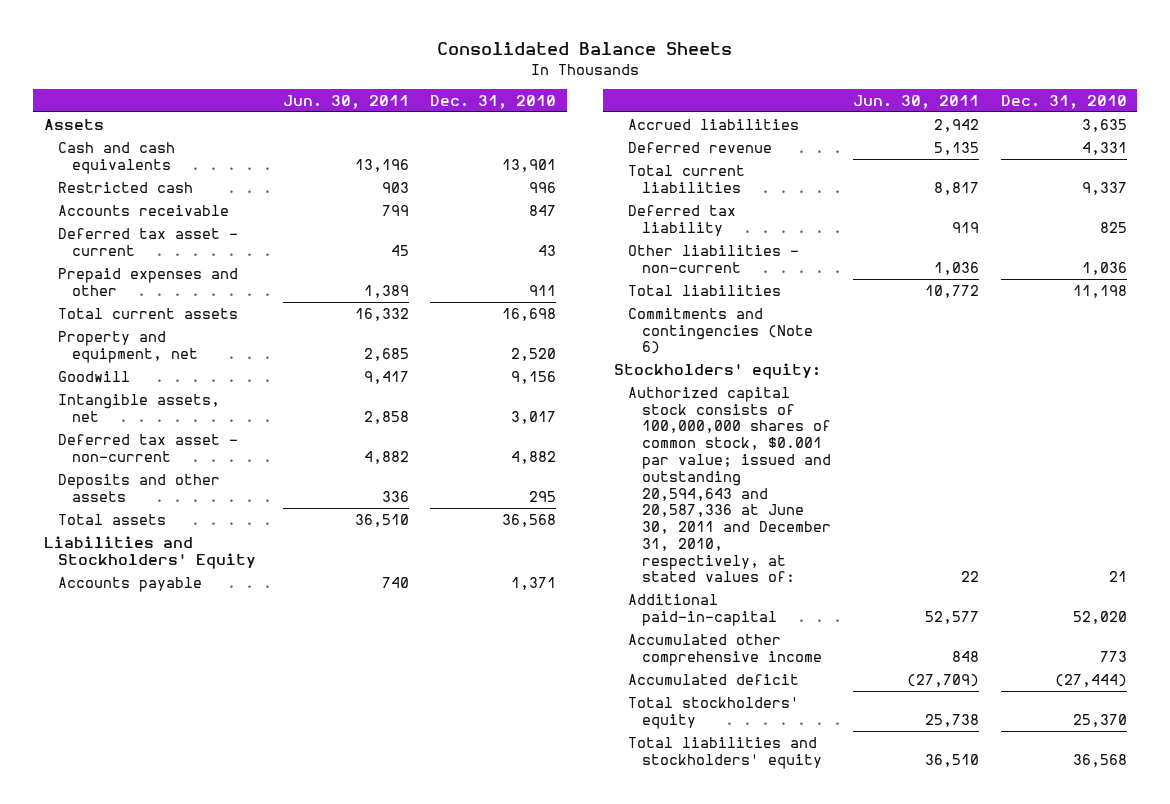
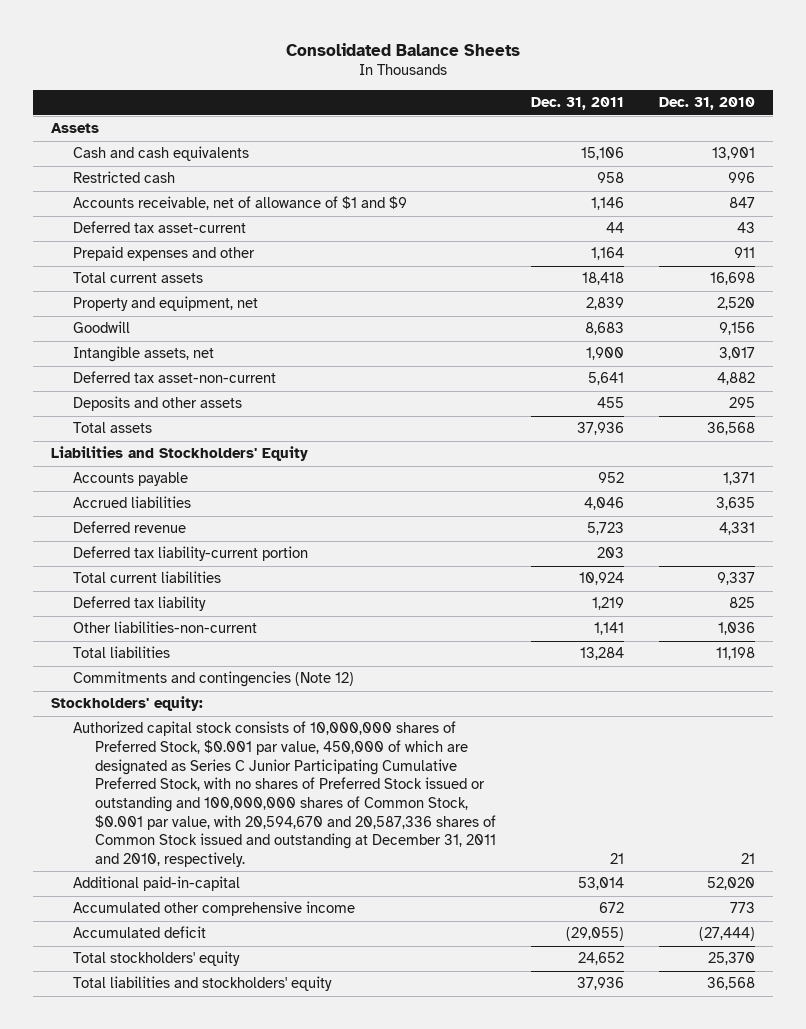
[282,94,409,109] Jun. 30, 2011 -> none
none -> [530,97,624,111] Dec. 31, 2011
[57,204,229,216] Accounts receivable -> [72,196,407,211] Accounts receivable, net of allowance of $1 and $9
[57,227,238,256] Deferred tax asset - current -> [72,221,246,234] Deferred tax asset-current
[57,433,238,462] Deferred tax asset - non-current -> [72,371,276,384] Deferred tax asset-non-current
none -> [72,546,308,562] Deferred tax liability-current portion
[628,244,800,273] Other liabilities - non-current -> [72,621,257,634] Other liabilities-non-current
[628,307,814,355] Commitments and contingencies (Note 6) -> [72,671,354,688] Commitments and contingencies (Note 12)
[628,386,832,583] Authorized capital stock consists of 100,000,000 shares of common stock, $0.001 par value; issued and outstanding 20,594,643 and 20,587,336 at June 30, 2011 and December 31, 2010, respectively, at stated values of: -> [72,721,496,867] Authorized capital stock consists of 10,000,000 shares of Preferred Stock, $0.001 par value, 450,000 of which are designated as Series C Junior Participating Cumulative Preferred Stock, with no shares of Preferred Stock issued or outstanding and 100,000,000 shares of Common Stock, $0.001 par value, with 20,594,670 and 20,587,336 shares of Common Stock issued and outstanding at December 31, 2011 and 2010, respectively.

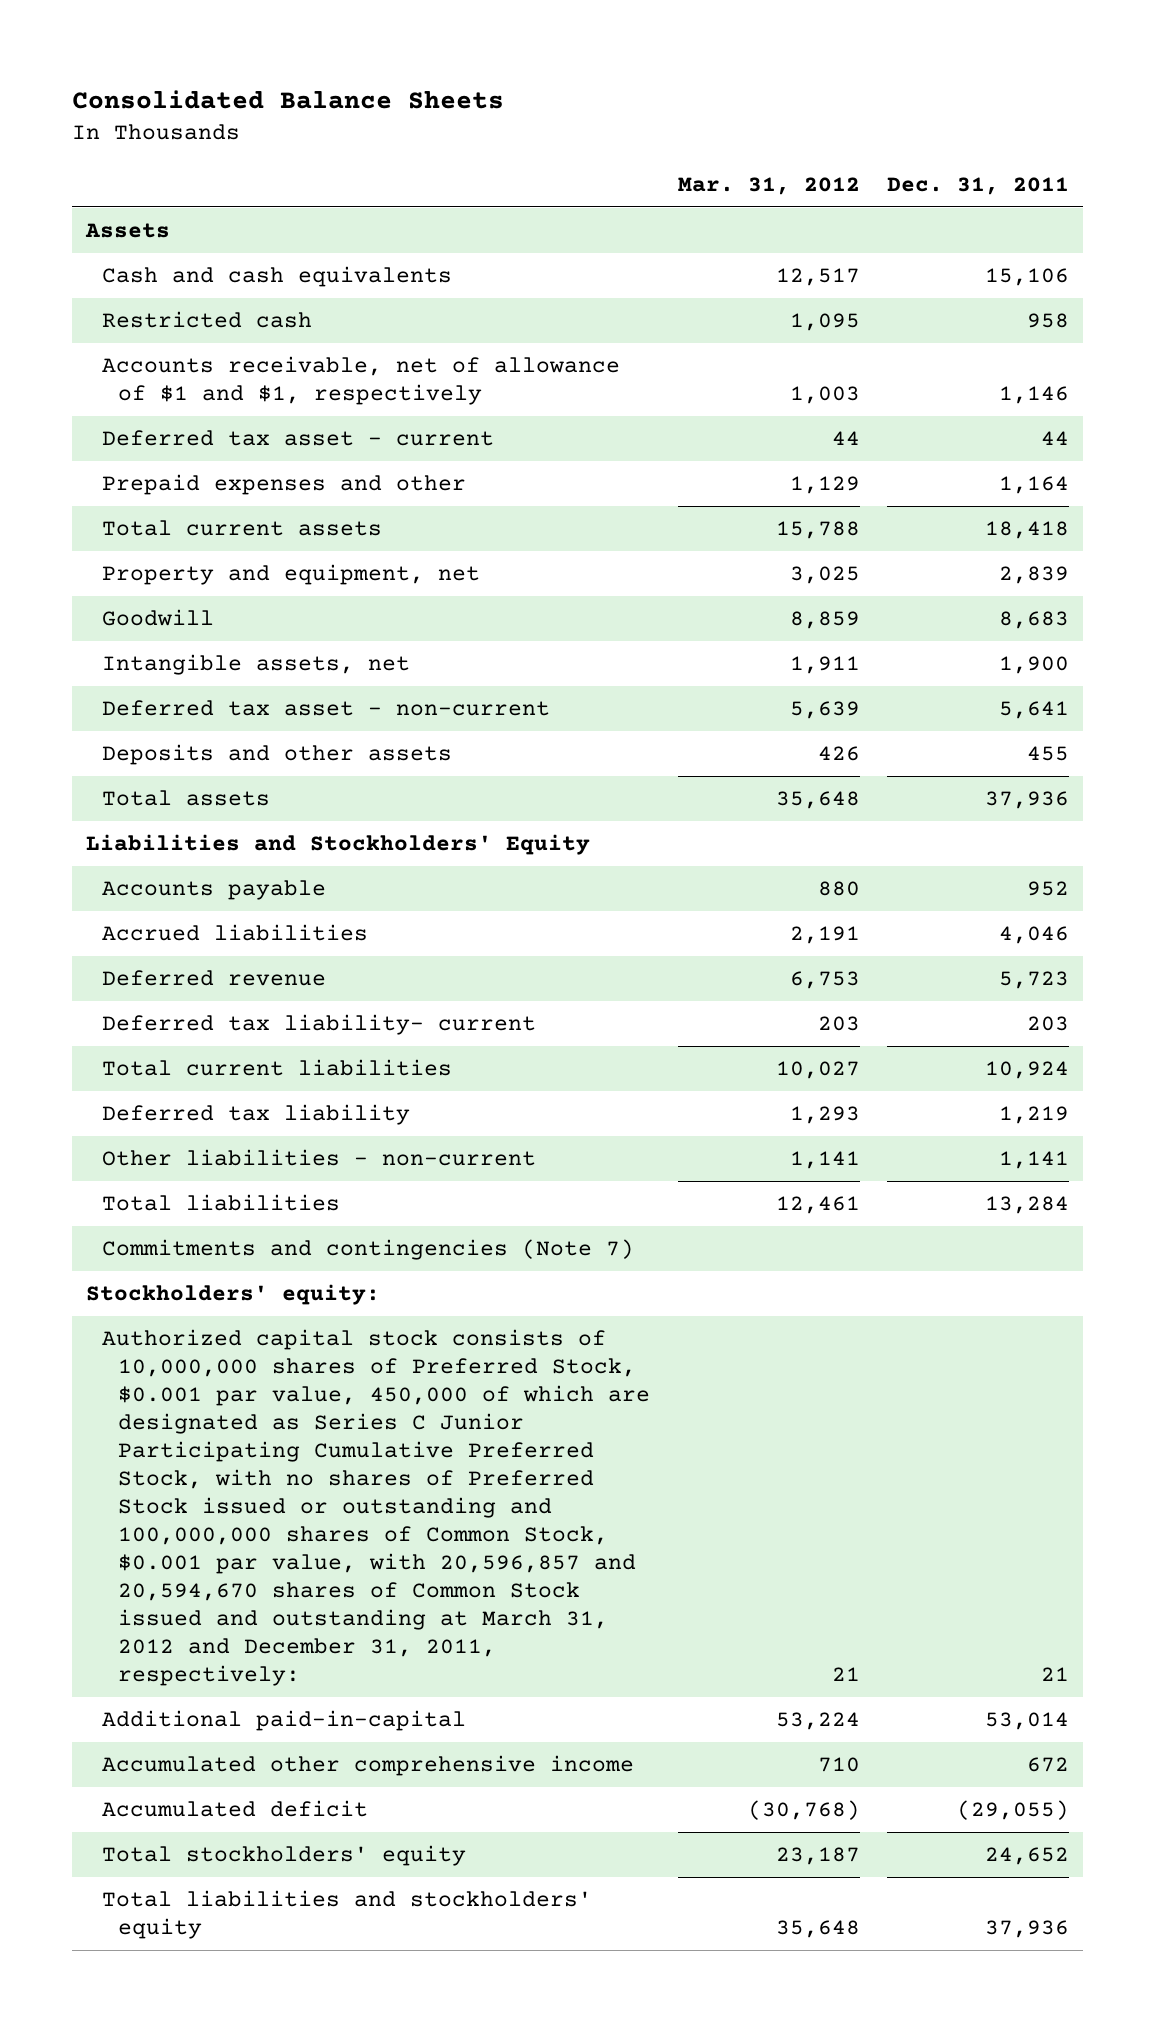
[659,97,756,111] Dec. 31, 2010 -> none
none -> [677,176,860,195] Mar. 31, 2012
[72,196,407,211] Accounts receivable, net of allowance of $1 and $9 -> [101,356,620,406] Accounts receivable, net of allowance of $1 and $1, respectively
[72,221,246,234] Deferred tax asset-current -> [101,430,494,447] Deferred tax asset - current
[72,371,276,384] Deferred tax asset-non-current -> [101,700,550,717] Deferred tax asset - non-current
[72,546,308,562] Deferred tax liability-current portion -> [101,1014,536,1036] Deferred tax liability- current
[72,621,257,634] Other liabilities-non-current -> [101,1149,536,1167] Other liabilities - non-current
[72,671,354,688] Commitments and contingencies (Note 12) -> [101,1239,634,1261] Commitments and contingencies (Note 7)
[72,721,496,867] Authorized capital stock consists of 10,000,000 shares of Preferred Stock, $0.001 par value, 450,000 of which are designated as Series C Junior Participating Cumulative Preferred Stock, with no shares of Preferred Stock issued or outstanding and 100,000,000 shares of Common Stock, $0.001 par value, with 20,594,670 and 20,587,336 shares of Common Stock issued and outstanding at December 31, 2011 and 2010, respectively. -> [101,1329,651,1687] Authorized capital stock consists of 10,000,000 shares of Preferred Stock, $0.001 par value, 450,000 of which are designated as Series C Junior Participating Cumulative Preferred Stock, with no shares of Preferred Stock issued or outstanding and 100,000,000 shares of Common Stock, $0.001 par value, with 20,596,857 and 20,594,670 shares of Common Stock issued and outstanding at March 31, 2012 and December 31, 2011, respectively:

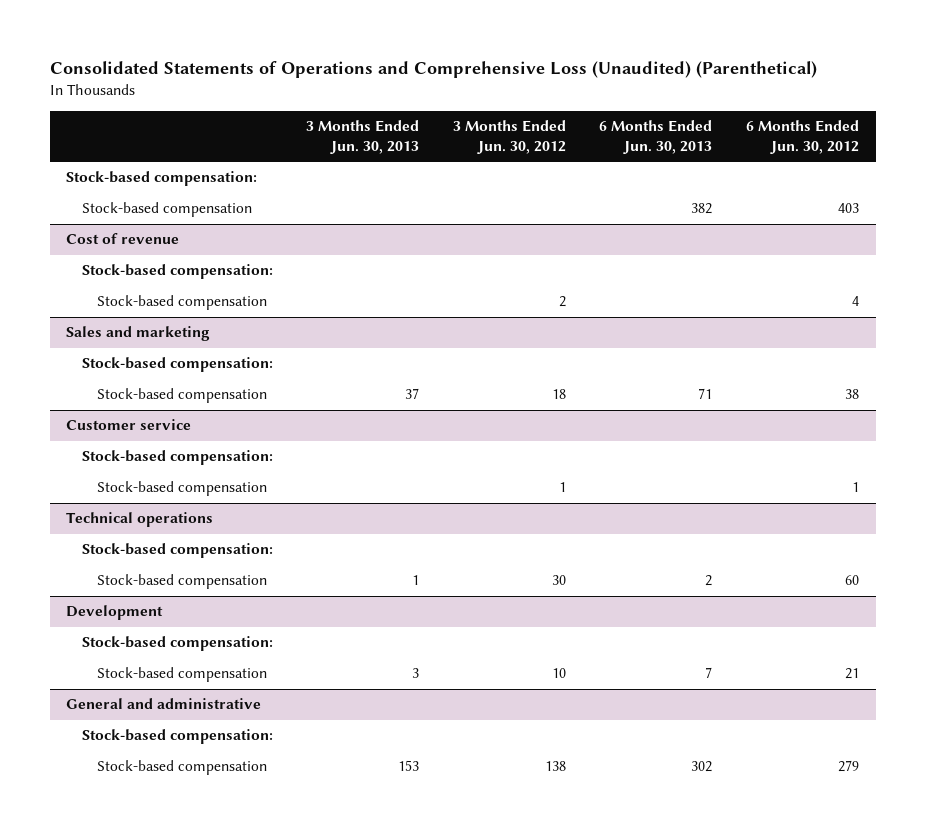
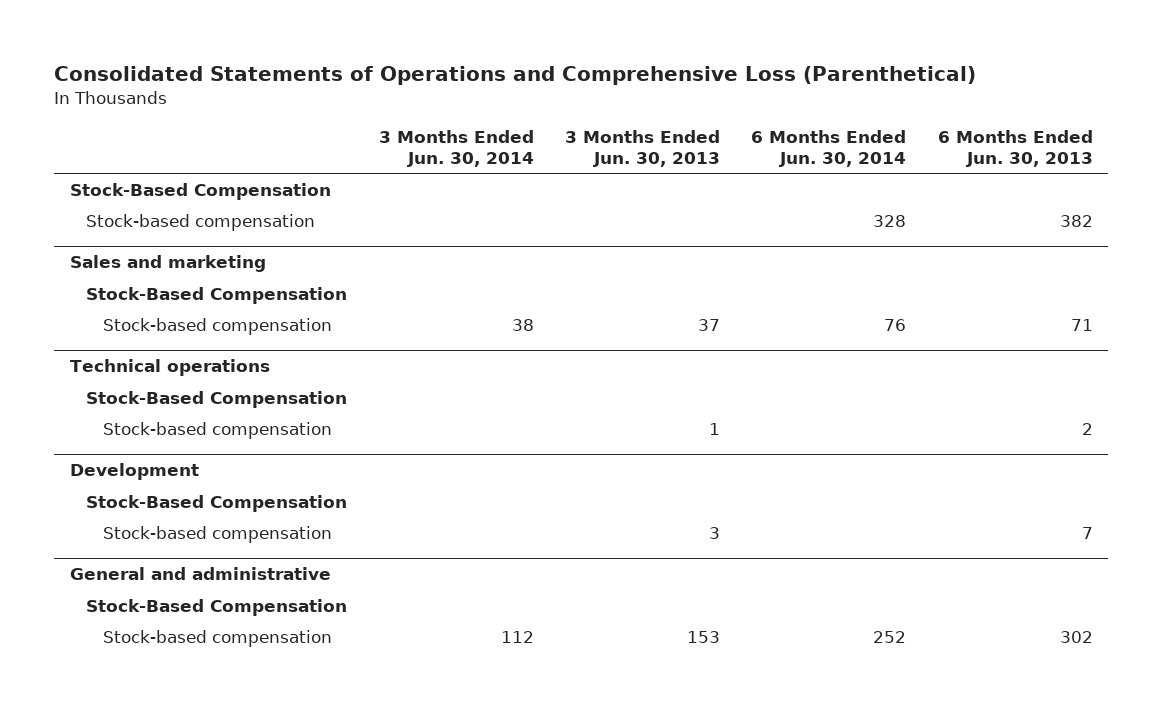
[49,60,817,78] Consolidated Statements of Operations and Comprehensive Loss (Unaudited) (Parenthetical) -> [54,65,977,85] Consolidated Statements of Operations and Comprehensive Loss (Parenthetical)
[452,120,566,154] 3 Months Ended Jun. 30, 2012 -> none
[745,120,859,154] 6 Months Ended Jun. 30, 2012 -> none
none -> [378,129,534,167] 3 Months Ended Jun. 30, 2014
none -> [751,129,907,167] 6 Months Ended Jun. 30, 2014
[66,171,258,187] Stock-based compensation: -> [69,182,331,200] Stock-Based Compensation
[66,233,180,245] Cost of revenue -> none
[81,264,273,280] Stock-based compensation: -> none
[96,295,267,311] Stock-based compensation -> none
[81,357,273,373] Stock-based compensation: -> [86,286,348,304] Stock-Based Compensation
[66,419,192,431] Customer service -> none
[81,450,273,466] Stock-based compensation: -> none
[96,481,267,497] Stock-based compensation -> none
[81,543,273,559] Stock-based compensation: -> [86,390,348,408] Stock-Based Compensation
[81,636,273,652] Stock-based compensation: -> [86,494,348,512] Stock-Based Compensation
[81,729,273,745] Stock-based compensation: -> [86,598,348,616] Stock-Based Compensation

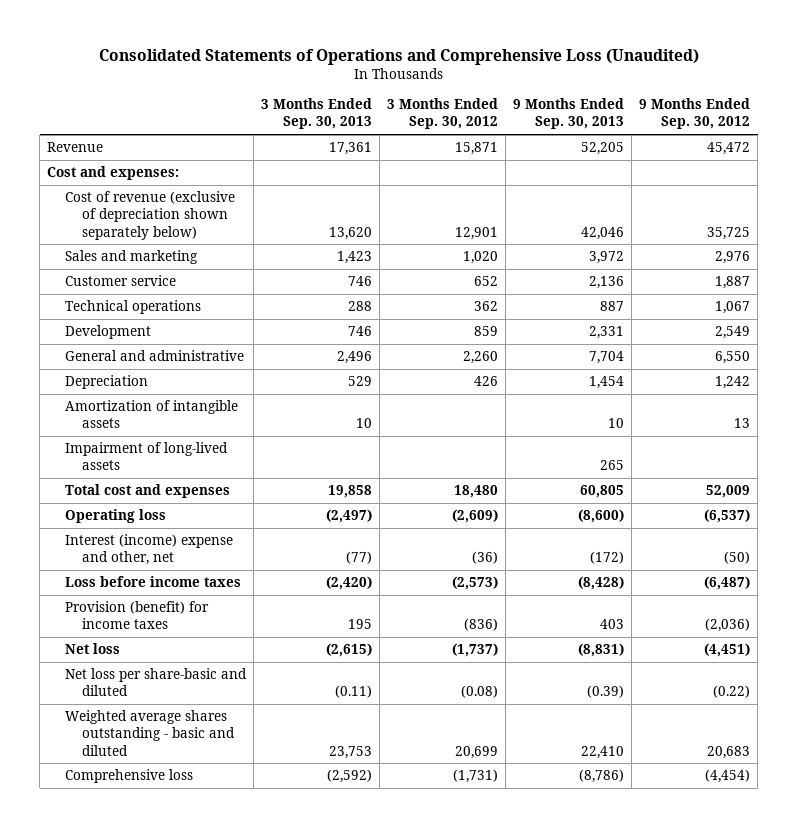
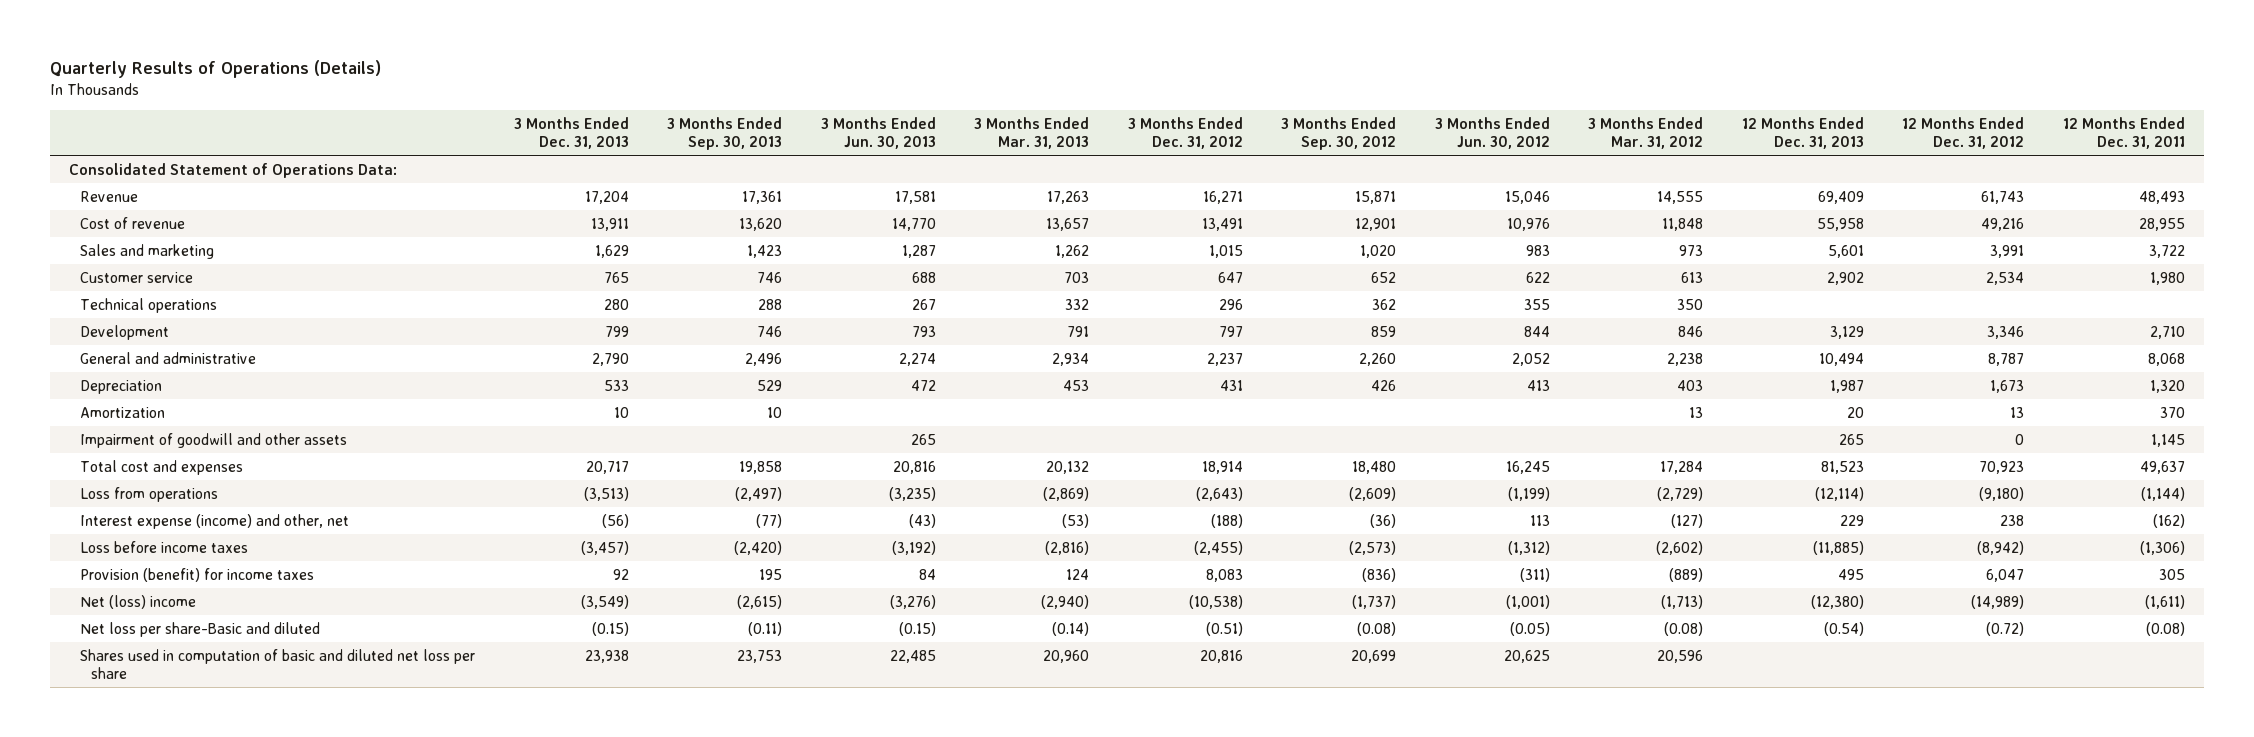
[98,48,699,65] Consolidated Statements of Operations and Comprehensive Loss (Unaudited) -> [49,59,381,78] Quarterly Results of Operations (Details)
[512,98,624,130] 9 Months Ended Sep. 30, 2013 -> none
[638,98,750,130] 9 Months Ended Sep. 30, 2012 -> none
none -> [513,116,629,149] 3 Months Ended Dec. 31, 2013
none -> [820,116,936,149] 3 Months Ended Jun. 30, 2013
none -> [974,116,1090,149] 3 Months Ended Mar. 31, 2013
none -> [1127,116,1243,149] 3 Months Ended Dec. 31, 2012
none -> [1434,116,1550,149] 3 Months Ended Jun. 30, 2012
none -> [1588,116,1704,149] 3 Months Ended Mar. 31, 2012
none -> [1741,116,1864,149] 12 Months Ended Dec. 31, 2013
none -> [1902,116,2025,149] 12 Months Ended Dec. 31, 2012
none -> [2062,116,2185,149] 12 Months Ended Dec. 31, 2011
none -> [69,162,398,178] Consolidated Statement of Operations Data:
[47,166,180,181] Cost and expenses: -> none
[64,191,235,240] Cost of revenue (exclusive of depreciation shown separately below) -> [80,216,186,229] Cost of revenue
[64,400,238,429] Amortization of intangible assets -> [80,406,166,418] Amortization
[64,442,228,471] Impairment of long-lived assets -> [80,432,348,448] Impairment of goodwill and other assets
[64,509,166,524] Operating loss -> [80,486,219,502] Loss from operations
[64,534,233,566] Interest (income) expense and other, net -> [80,513,350,529] Interest expense (income) and other, net
[64,769,193,784] Comprehensive loss -> none
[64,643,120,655] Net loss -> [80,594,197,609] Net (loss) income
[64,668,247,697] Net loss per share-basic and diluted -> [80,621,321,637] Net loss per share-Basic and diluted
[64,710,235,756] Weighted average shares outstanding - basic and diluted -> [80,648,476,679] Shares used in computation of basic and diluted net loss per share

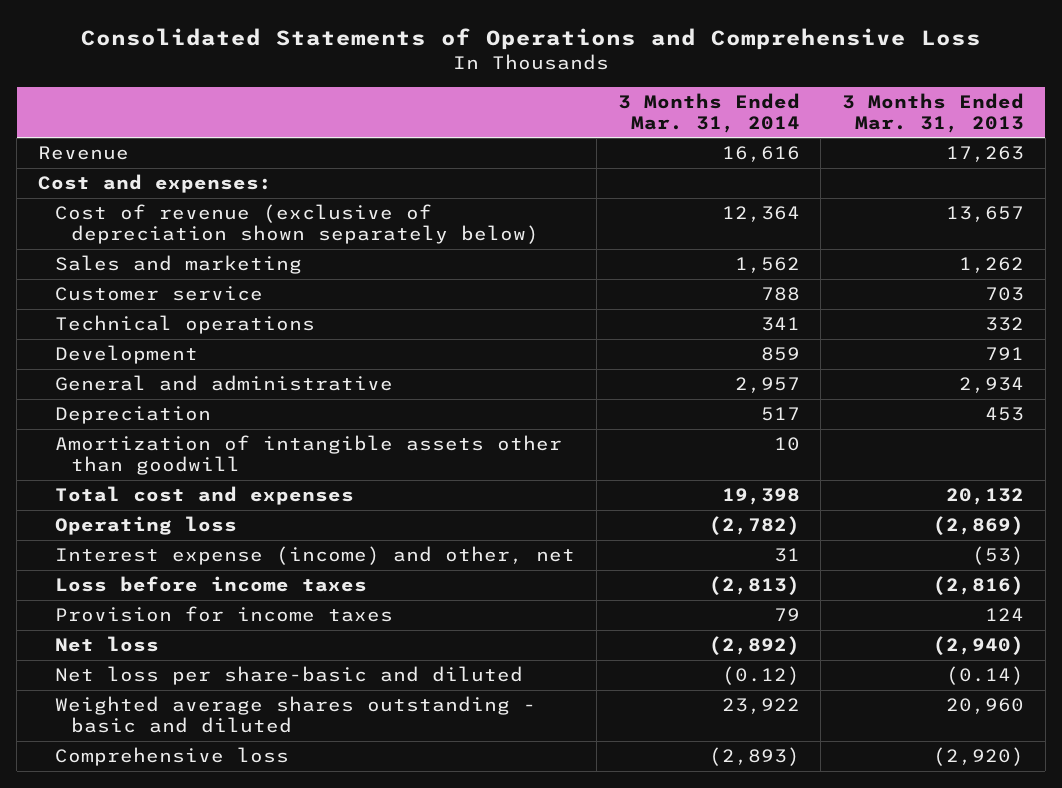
[49,59,381,78] Quarterly Results of Operations (Details) -> [81,27,982,50] Consolidated Statements of Operations and Comprehensive Loss
[513,116,629,149] 3 Months Ended Dec. 31, 2013 -> none
[667,116,783,150] 3 Months Ended Sep. 30, 2013 -> none
[820,116,936,149] 3 Months Ended Jun. 30, 2013 -> none
[1127,116,1243,149] 3 Months Ended Dec. 31, 2012 -> none
[1281,116,1397,150] 3 Months Ended Sep. 30, 2012 -> none
[1434,116,1550,149] 3 Months Ended Jun. 30, 2012 -> none
[1588,116,1704,149] 3 Months Ended Mar. 31, 2012 -> none
[1741,116,1864,149] 12 Months Ended Dec. 31, 2013 -> none
[1902,116,2025,149] 12 Months Ended Dec. 31, 2012 -> none
[2062,116,2185,149] 12 Months Ended Dec. 31, 2011 -> none
none -> [617,93,800,133] 3 Months Ended Mar. 31, 2014
[69,162,398,178] Consolidated Statement of Operations Data: -> none
none -> [38,174,273,194] Cost and expenses:
[80,216,186,229] Cost of revenue -> [54,204,540,244] Cost of revenue (exclusive of depreciation shown separately below)
[80,432,348,448] Impairment of goodwill and other assets -> none
[80,406,166,418] Amortization -> [54,435,562,475] Amortization of intangible assets other than goodwill
[80,486,219,502] Loss from operations -> [54,516,237,536] Operating loss
[80,567,315,582] Provision (benefit) for income taxes -> [54,606,393,623] Provision for income taxes
[80,594,197,609] Net (loss) income -> [54,636,159,653] Net loss
[80,621,321,637] Net loss per share-Basic and diluted -> [54,666,523,686] Net loss per share-basic and diluted
[80,648,476,679] Shares used in computation of basic and diluted net loss per share -> [54,696,536,733] Weighted average shares outstanding - basic and diluted
none -> [54,747,289,767] Comprehensive loss

